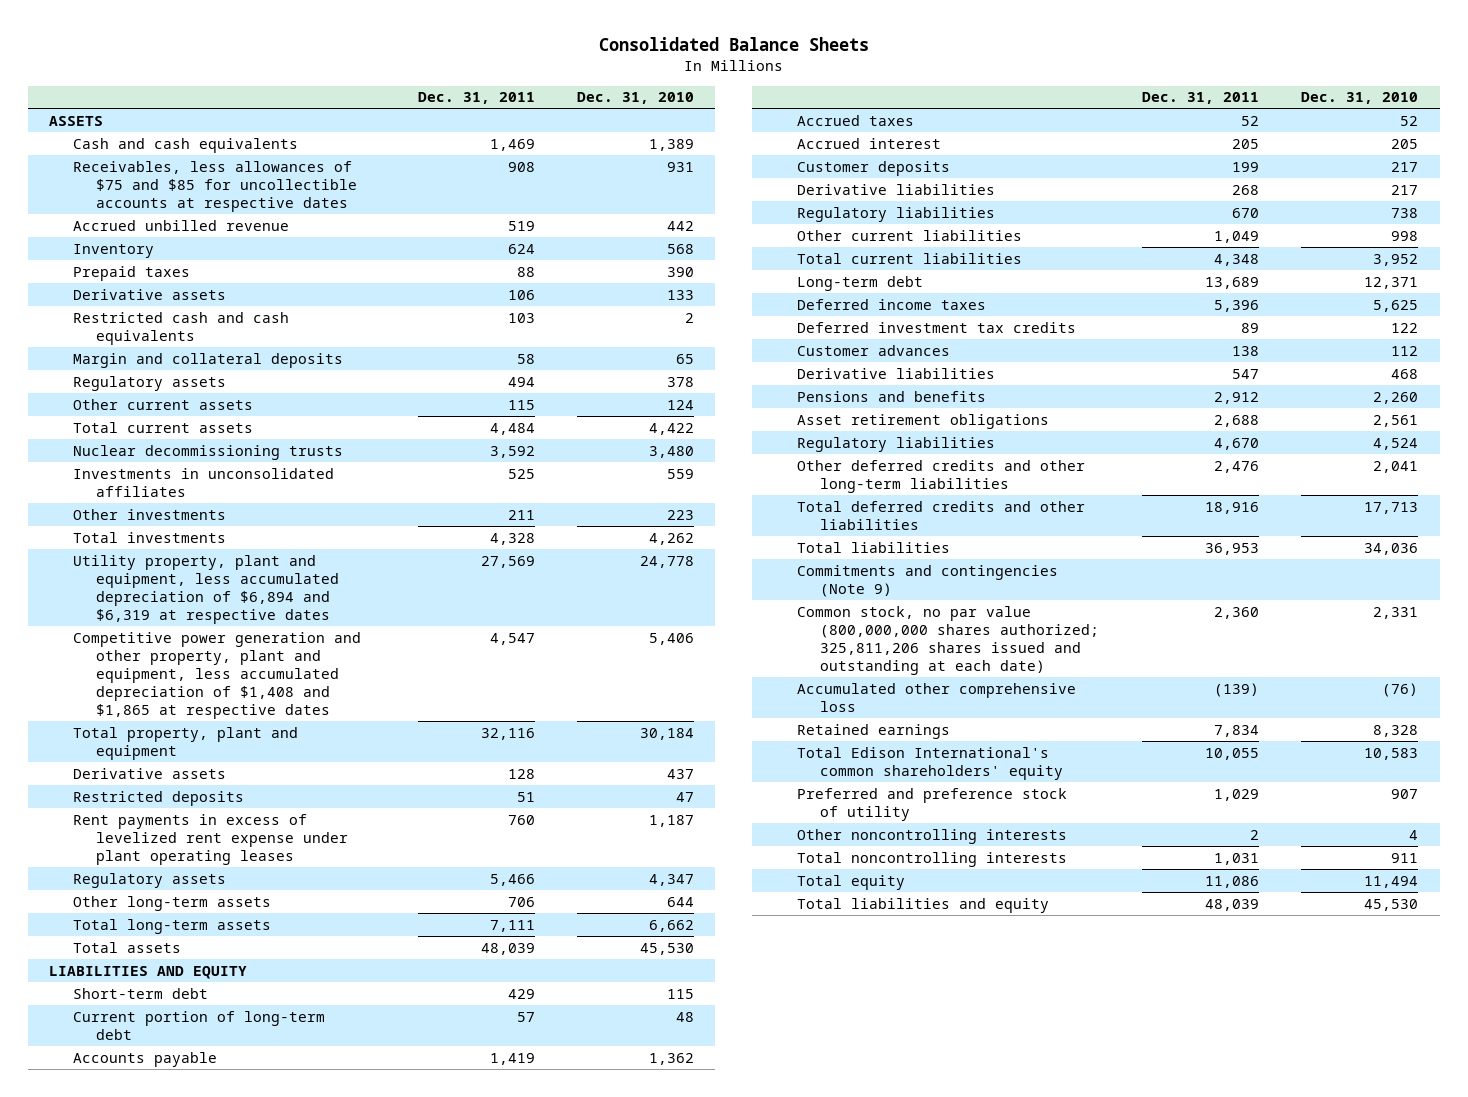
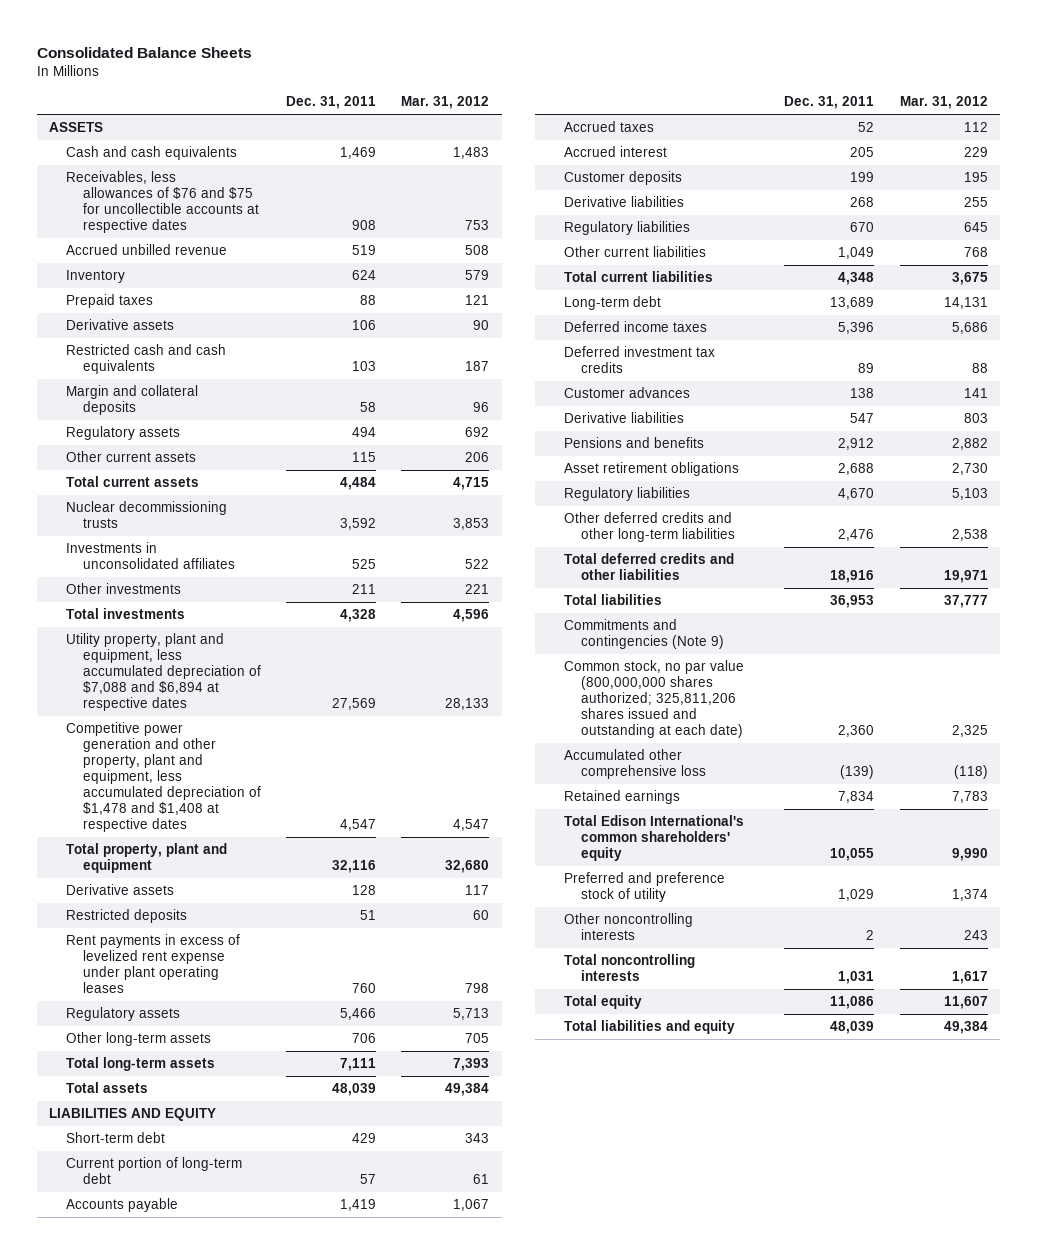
[577,92,695,105] Dec. 31, 2010 -> none
none -> [401,96,490,110] Mar. 31, 2012
[72,160,358,212] Receivables, less allowances of $75 and $85 for uncollectible accounts at respective dates -> [65,171,259,234] Receivables, less allowances of $76 and $75 for uncollectible accounts at respective dates
[72,554,340,624] Utility property, plant and equipment, less accumulated depreciation of $6,894 and $6,319 at respective dates -> [65,633,261,712] Utility property, plant and equipment, less accumulated depreciation of $7,088 and $6,894 at respective dates
[72,631,361,719] Competitive power generation and other property, plant and equipment, less accumulated depreciation of $1,408 and $1,865 at respective dates -> [65,722,261,833] Competitive power generation and other property, plant and equipment, less accumulated depreciation of $1,478 and $1,408 at respective dates

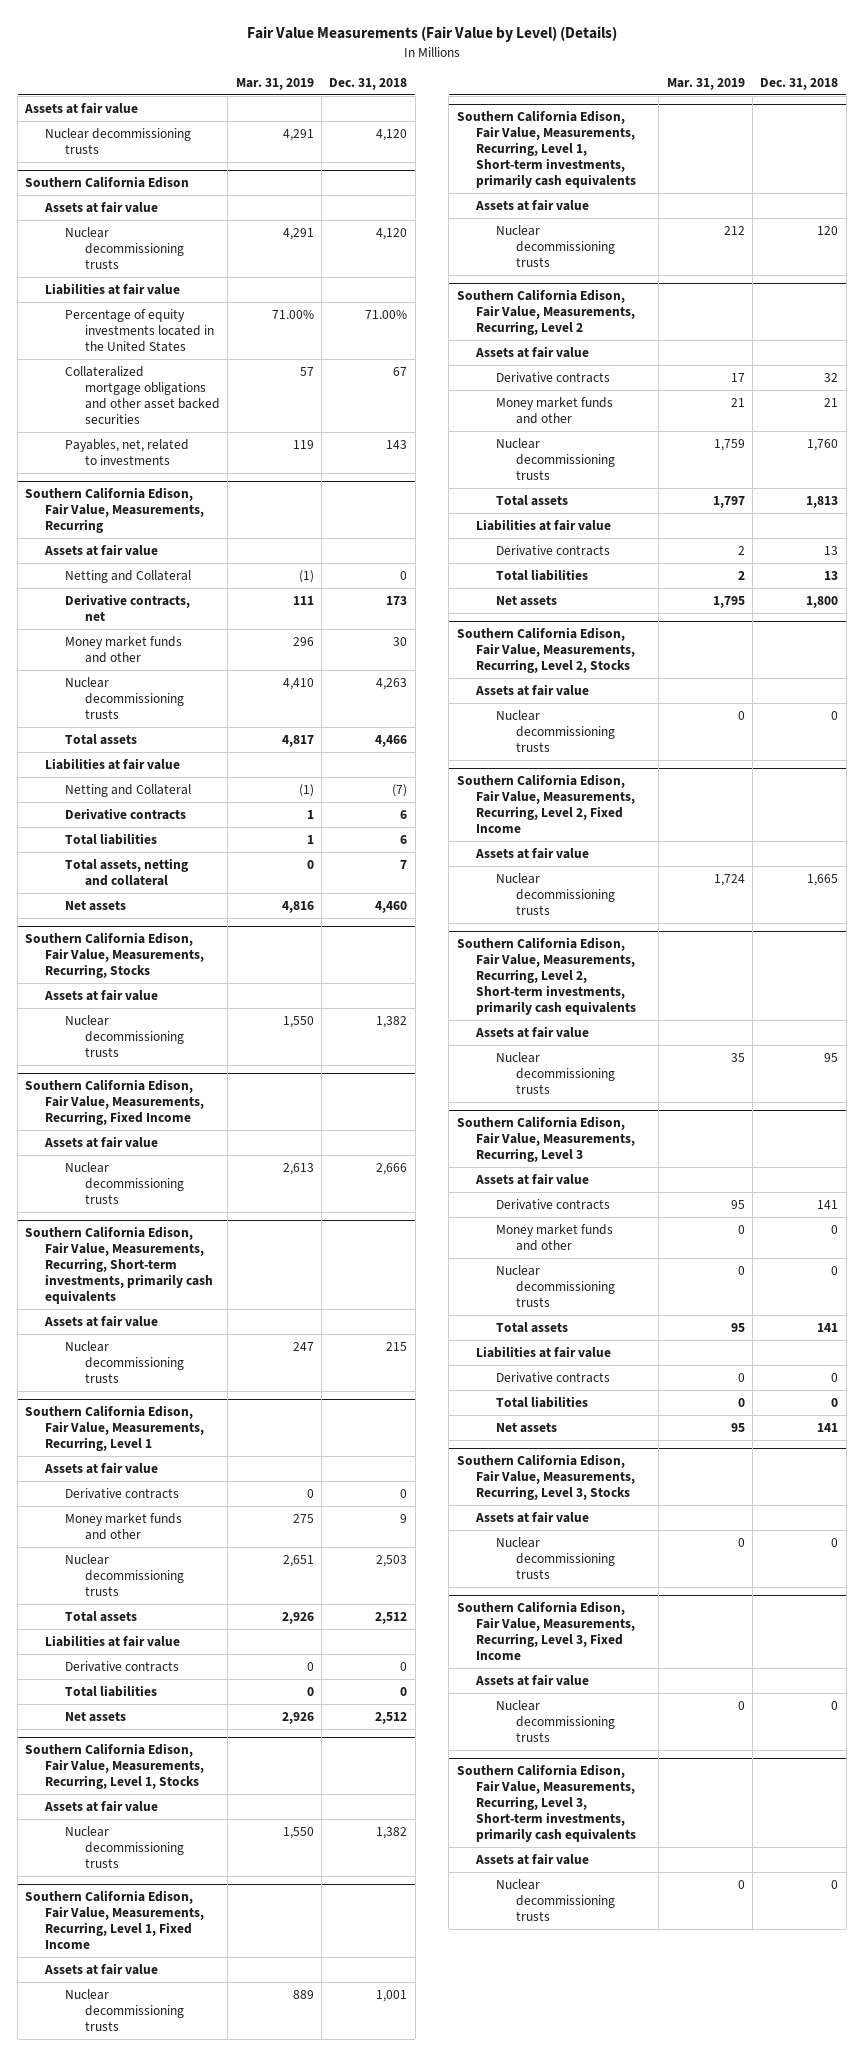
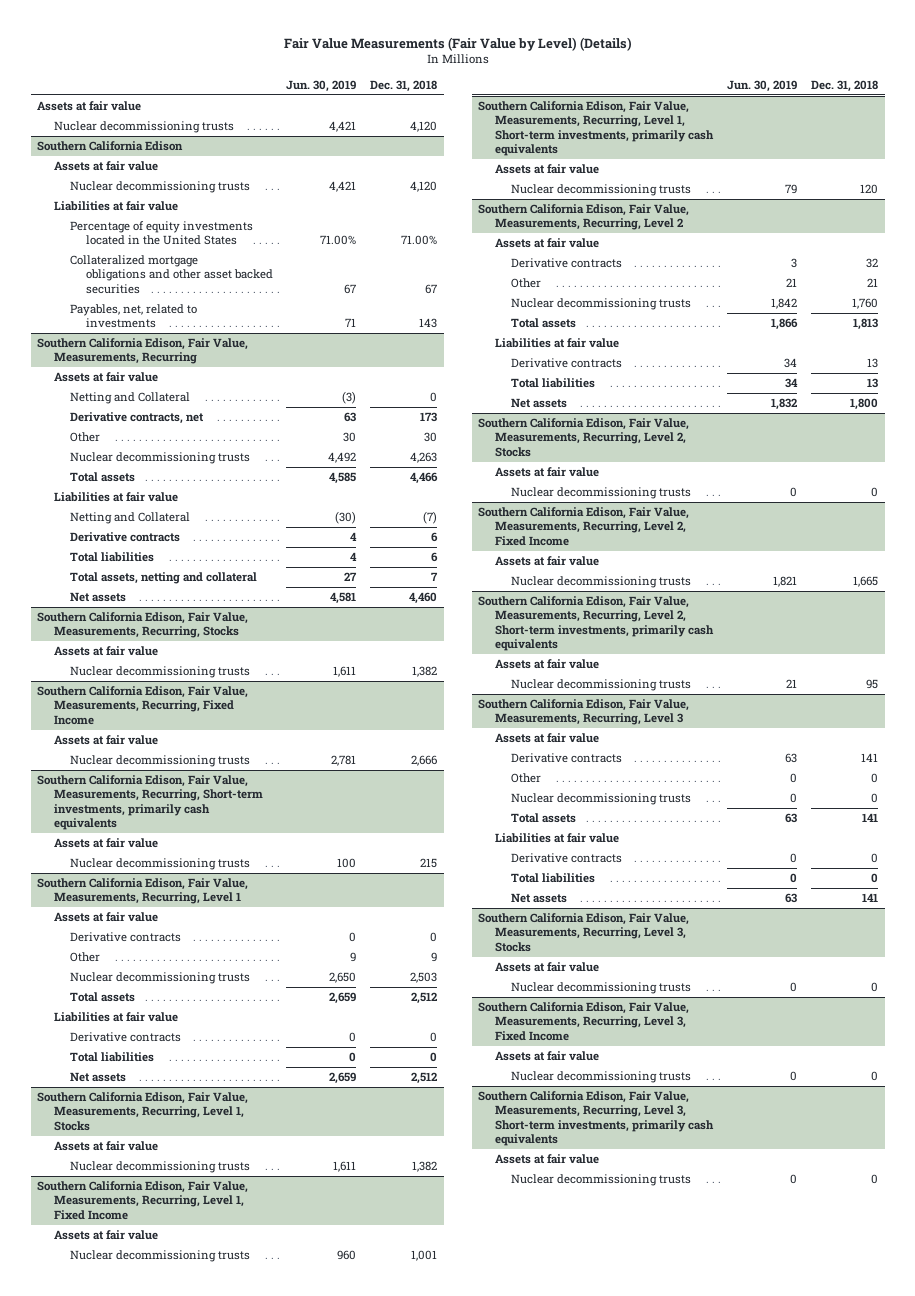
[235,77,314,90] Mar. 31, 2019 -> none
none -> [286,79,357,92] Jun. 30, 2019
[65,635,183,663] Money market funds and other -> [69,431,100,442] Other
[65,1512,183,1540] Money market funds and other -> [69,951,100,962] Other
[496,396,614,424] Money market funds and other -> [510,277,541,288] Other
[496,1223,614,1251] Money market funds and other -> [510,772,541,783] Other

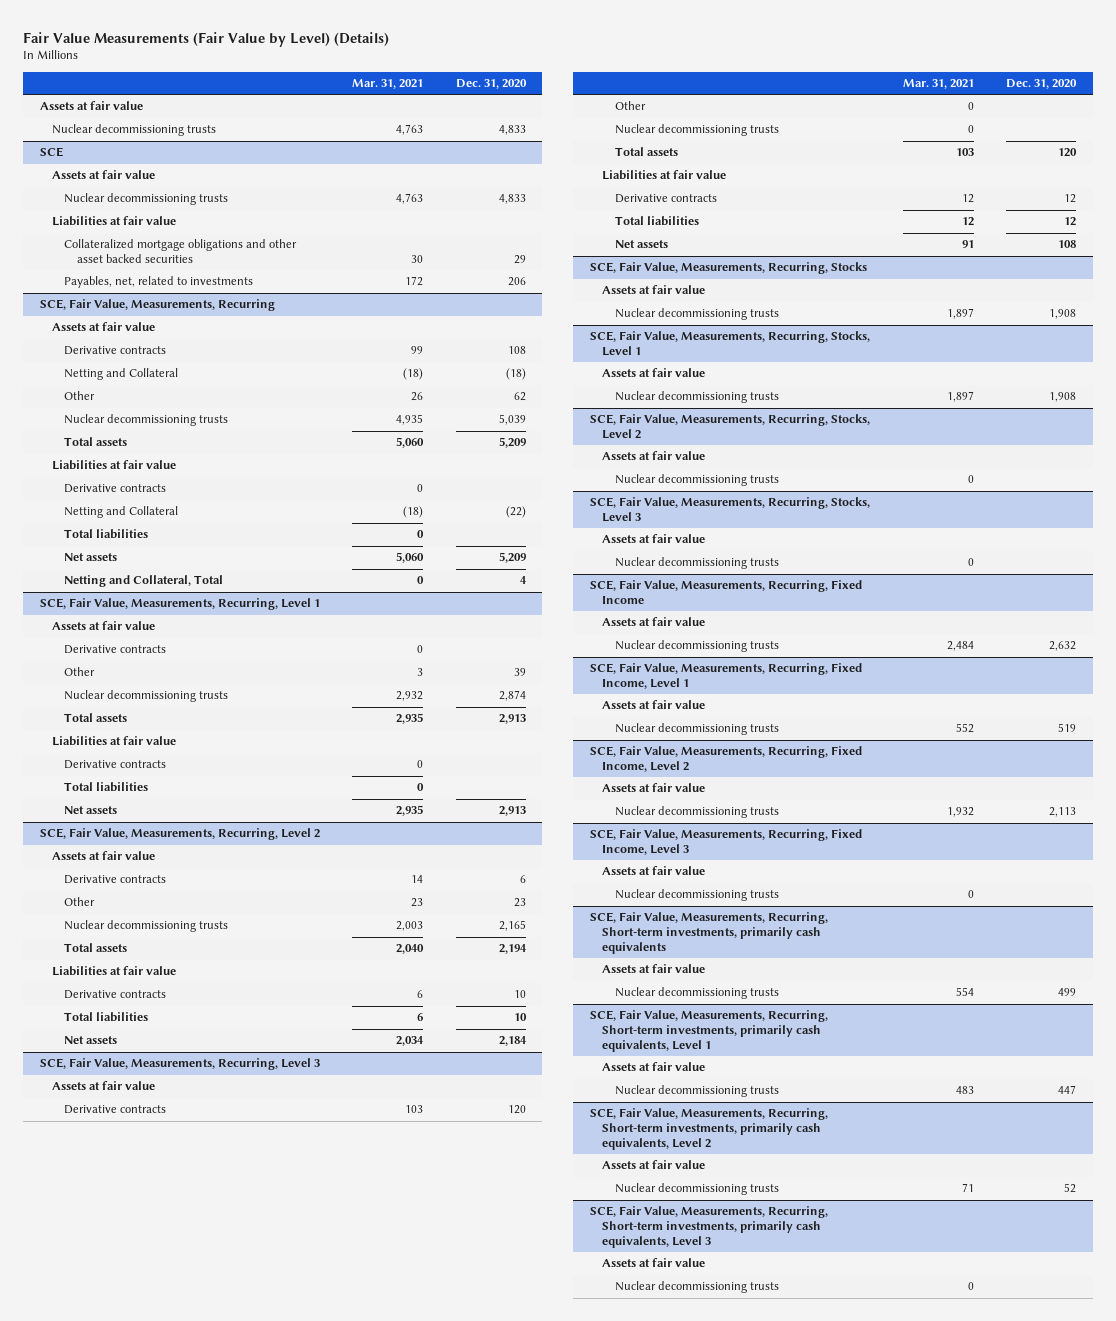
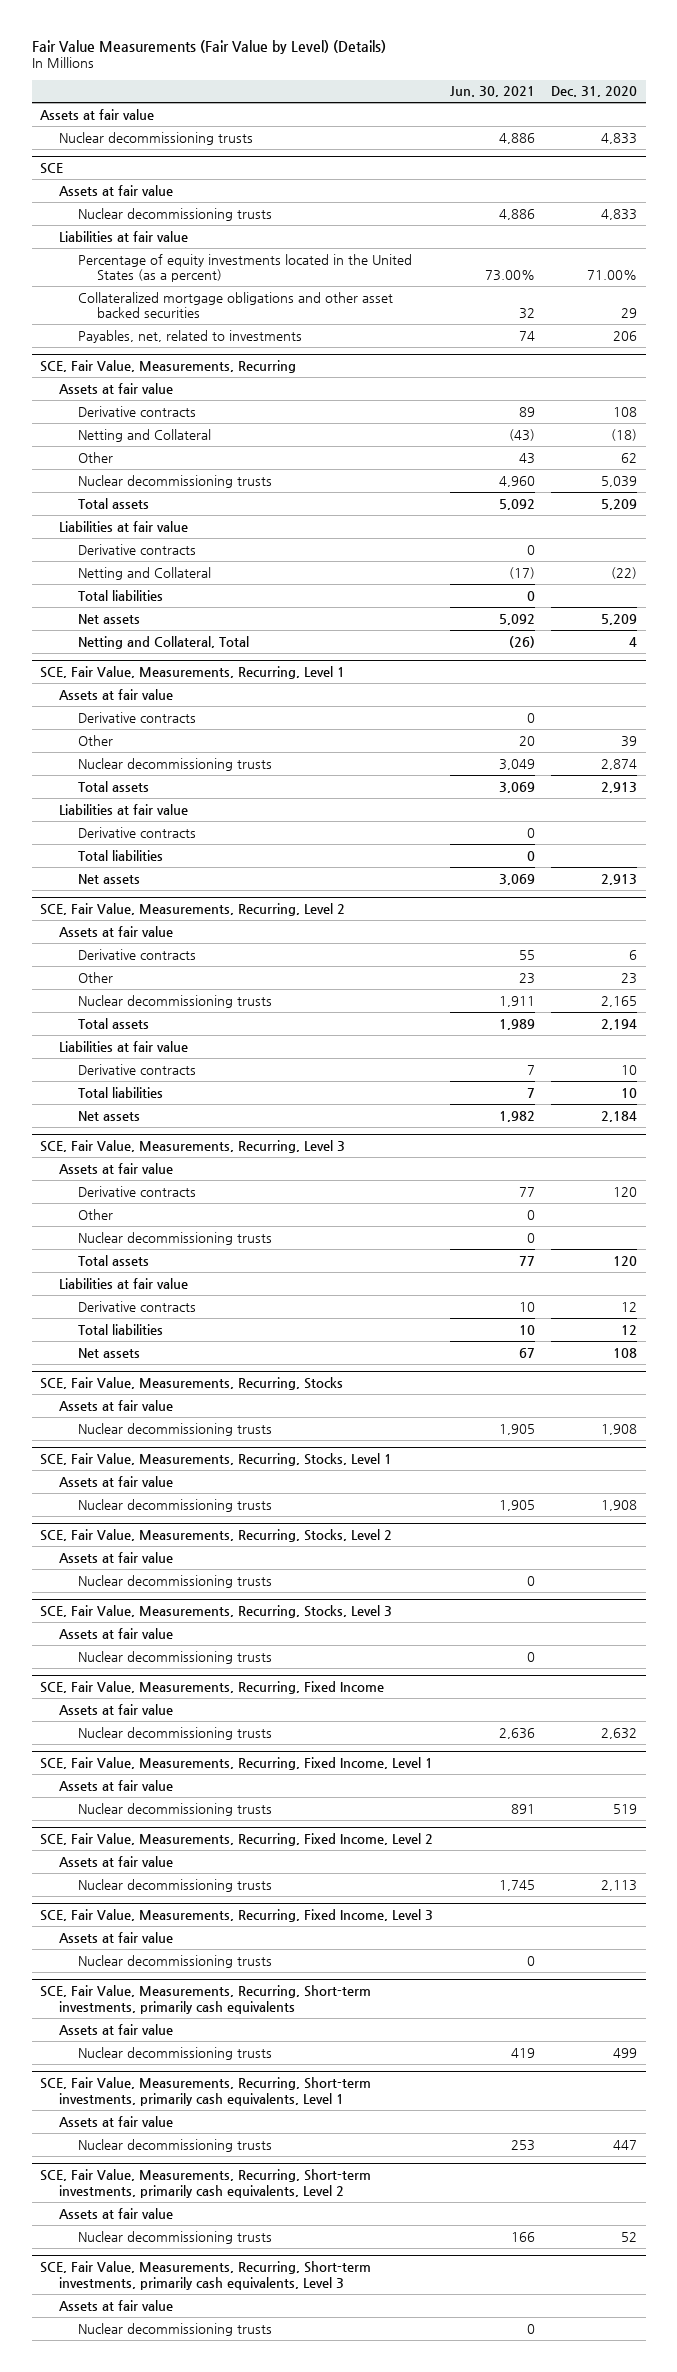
[352,79,424,90] Mar. 31, 2021 -> none
none -> [449,86,535,98] Jun. 30, 2021
none -> [78,253,413,283] Percentage of equity investments located in the United States (as a percent)

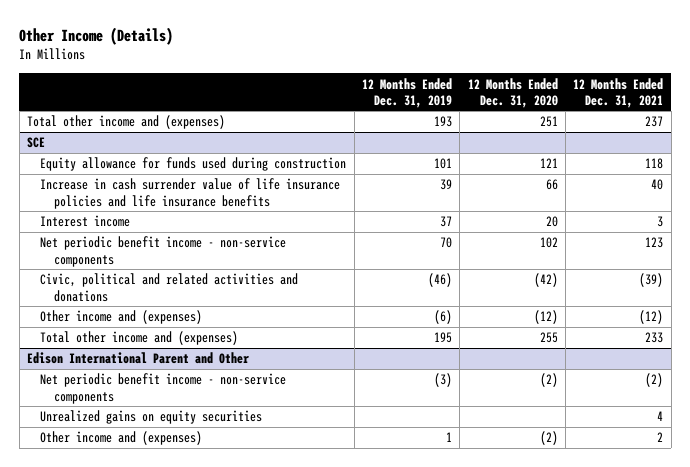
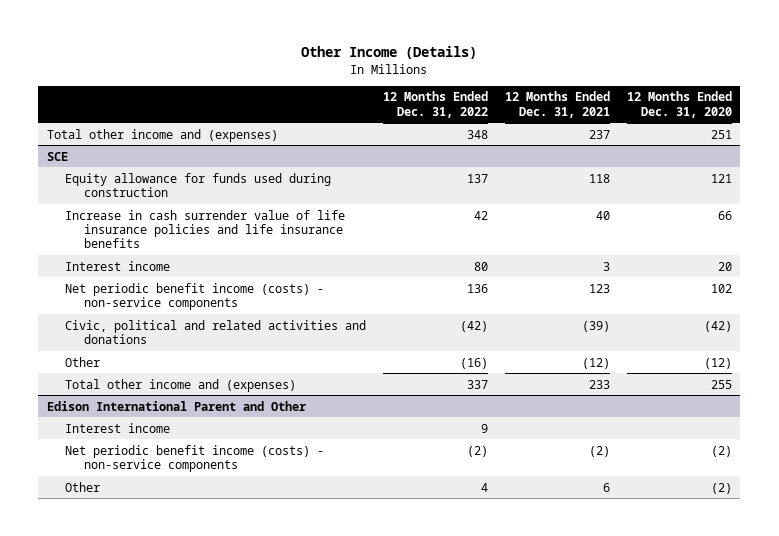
[362,77,453,108] 12 Months Ended Dec. 31, 2019 -> none
none -> [383,91,489,118] 12 Months Ended Dec. 31, 2022
[40,236,287,267] Net periodic benefit income - non-service components -> [65,282,325,310] Net periodic benefit income (costs) - non-service components
[40,310,203,325] Other income and (expenses) -> [65,356,101,367] Other
[40,410,263,425] Unrealized gains on equity securities -> none
none -> [65,422,171,433] Interest income
[40,373,287,404] Net periodic benefit income - non-service components -> [65,444,325,472] Net periodic benefit income (costs) - non-service components
[40,431,203,446] Other income and (expenses) -> [65,481,101,492] Other
[657,432,664,443] 2 -> [603,482,611,492] 6

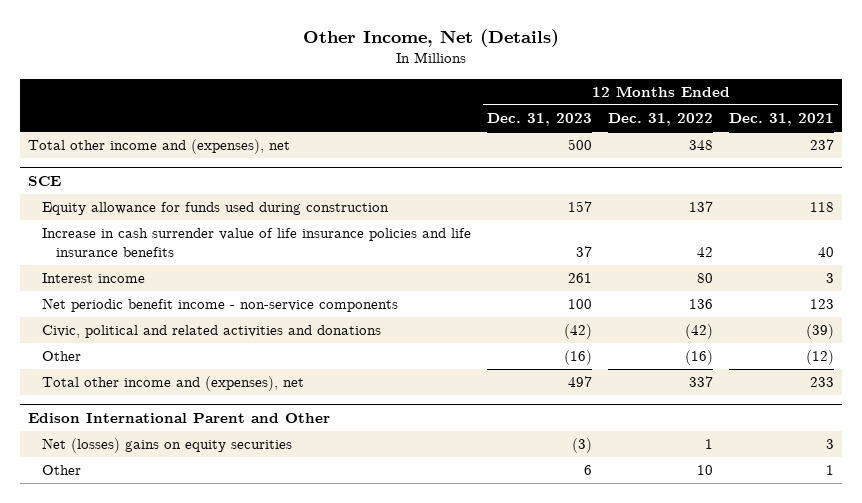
[301,46,478,60] Other Income (Details) -> [302,29,559,48] Other Income, Net (Details)
[627,91,733,118] 12 Months Ended Dec. 31, 2020 -> none
none -> [487,113,593,127] Dec. 31, 2023
[46,128,278,142] Total other income and (expenses) -> [27,139,290,155] Total other income and (expenses), net
[65,282,325,310] Net periodic benefit income (costs) - non-service components -> [42,298,399,313] Net periodic benefit income - non-service components
[65,378,297,392] Total other income and (expenses) -> [42,376,305,392] Total other income and (expenses), net
[65,422,171,433] Interest income -> none
[65,444,325,472] Net periodic benefit income (costs) - non-service components -> none
none -> [42,438,293,454] Net (losses) gains on equity securities
[481,482,489,492] 4 -> [697,465,714,476] 10
[603,482,611,492] 6 -> [825,465,834,476] 1

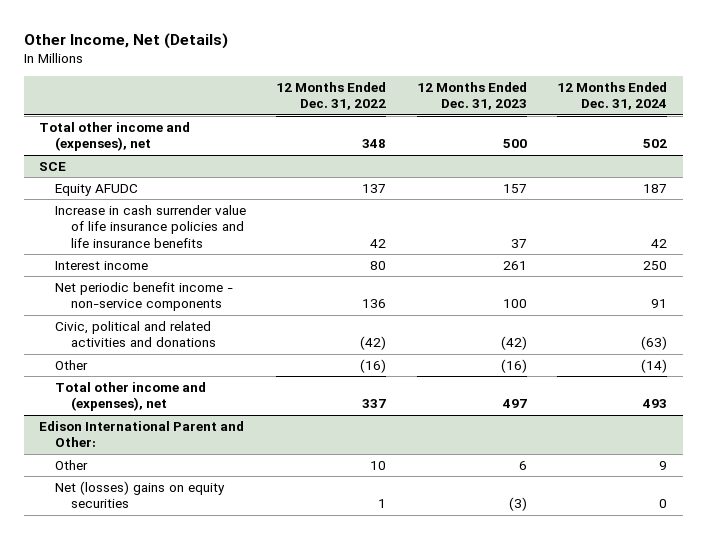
[728,113,834,127] Dec. 31, 2021 -> none
none -> [557,82,668,111] 12 Months Ended Dec. 31, 2024
[42,202,390,216] Equity allowance for funds used during construction -> [54,184,138,197] Equity AFUDC
[42,438,293,454] Net (losses) gains on equity securities -> none
[27,412,330,423] Edison International Parent and Other -> [38,421,244,448] Edison International Parent and Other:
none -> [54,481,225,509] Net (losses) gains on equity securities

